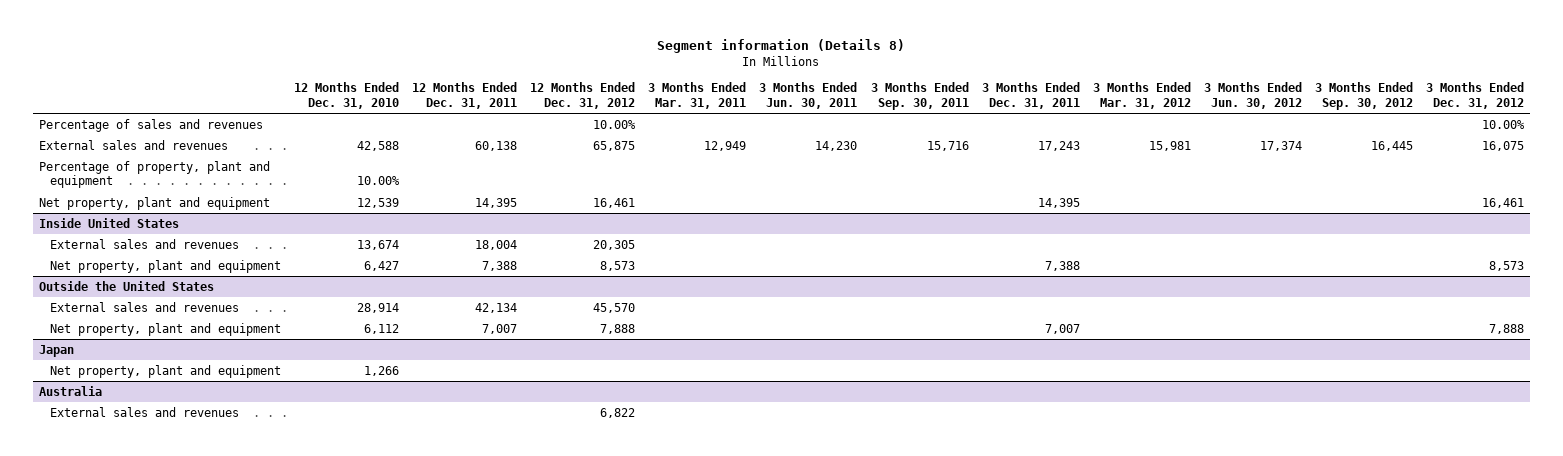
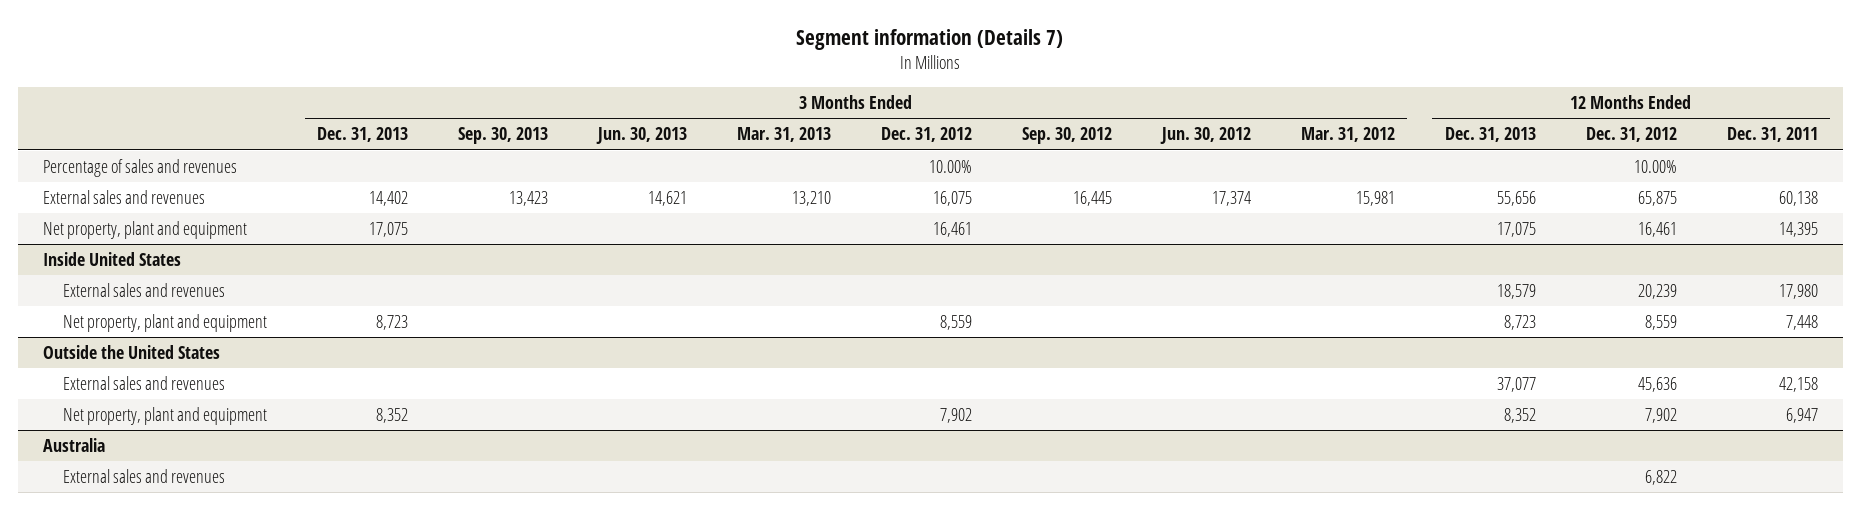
[657,39,906,54] Segment information (Details 8) -> [796,29,1064,51] Segment information (Details 7)
[294,82,400,109] 12 Months Ended Dec. 31, 2010 -> none
[648,82,747,109] 3 Months Ended Mar. 31, 2011 -> none
[759,82,858,109] 3 Months Ended Jun. 30, 2011 -> none
[870,82,969,110] 3 Months Ended Sep. 30, 2011 -> none
[981,82,1080,109] 3 Months Ended Dec. 31, 2011 -> none
none -> [317,127,409,143] Dec. 31, 2013
none -> [458,127,549,145] Sep. 30, 2013
none -> [596,127,688,145] Jun. 30, 2013
none -> [737,127,832,143] Mar. 31, 2013
none -> [1444,127,1536,143] Dec. 31, 2013
[39,160,271,189] Percentage of property, plant and equipment -> none
[475,239,518,250] 18,004 -> [1778,283,1818,299] 17,980
[593,239,636,250] 20,305 -> [1637,283,1677,299] 20,239
[482,260,518,271] 7,388 -> [1785,314,1818,330] 7,448
[600,260,636,271] 8,573 -> [1644,314,1677,330] 8,559
[1488,260,1524,271] 8,573 -> [939,314,972,330] 8,559
[39,344,75,357] Japan -> none
[50,364,282,378] Net property, plant and equipment -> none
[475,302,518,313] 42,134 -> [1778,376,1818,392] 42,158
[593,302,636,313] 45,570 -> [1637,376,1677,392] 45,636
[482,323,518,334] 7,007 -> [1785,407,1818,423] 6,947
[600,323,636,334] 7,888 -> [1644,407,1677,423] 7,902
[1488,323,1524,334] 7,888 -> [939,407,972,423] 7,902

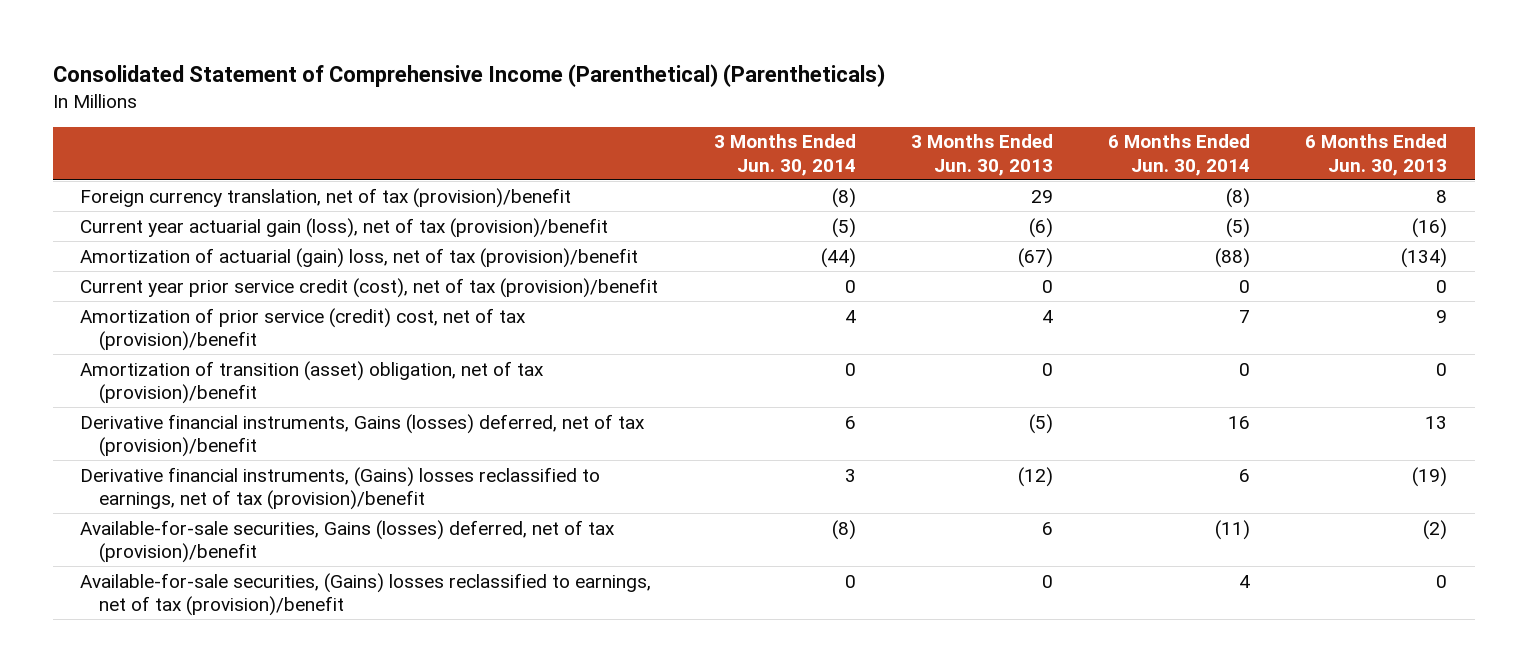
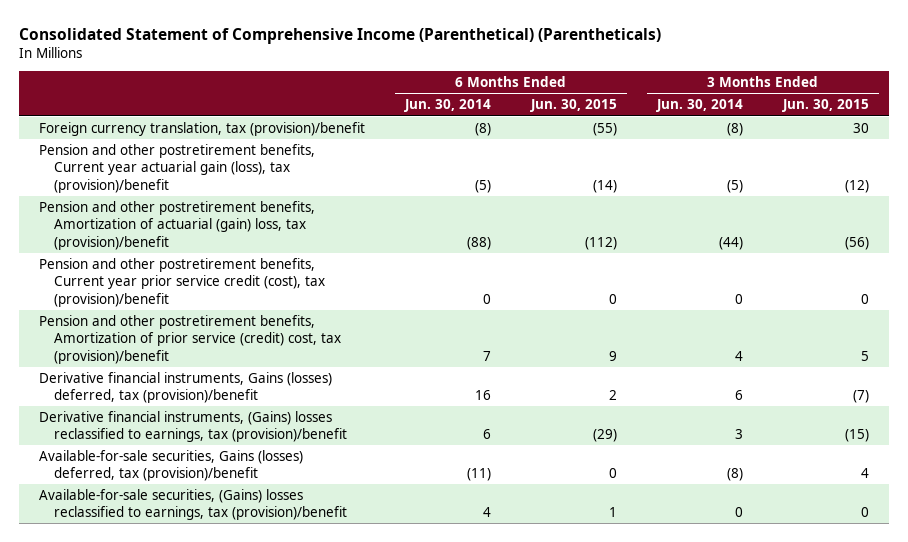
[910,134,1053,176] 3 Months Ended Jun. 30, 2013 -> none
[1305,134,1448,176] 6 Months Ended Jun. 30, 2013 -> none
none -> [530,99,618,113] Jun. 30, 2015
none -> [782,99,870,113] Jun. 30, 2015
[80,360,545,404] Amortization of transition (asset) obligation, net of tax (provision)/benefit -> none
[80,187,572,208] Foreign currency translation, net of tax (provision)/benefit -> [38,121,365,136] Foreign currency translation, tax (provision)/benefit
[80,217,609,238] Current year actuarial gain (loss), net of tax (provision)/benefit -> [38,143,315,193] Pension and other postretirement benefits, Current year actuarial gain (loss), tax (provision)/benefit
[80,247,639,268] Amortization of actuarial (gain) loss, net of tax (provision)/benefit -> [38,200,315,250] Pension and other postretirement benefits, Amortization of actuarial (gain) loss, tax (provision)/benefit
[80,277,659,298] Current year prior service credit (cost), net of tax (provision)/benefit -> [38,257,325,307] Pension and other postretirement benefits, Current year prior service credit (cost), tax (provision)/benefit
[80,307,527,351] Amortization of prior service (credit) cost, net of tax (provision)/benefit -> [38,314,341,364] Pension and other postretirement benefits, Amortization of prior service (credit) cost, tax (provision)/benefit
[80,413,646,457] Derivative financial instruments, Gains (losses) deferred, net of tax (provision)/benefit -> [38,371,332,404] Derivative financial instruments, Gains (losses) deferred, tax (provision)/benefit
[80,466,601,510] Derivative financial instruments, (Gains) losses reclassified to earnings, net of tax (provision)/benefit -> [38,410,347,443] Derivative financial instruments, (Gains) losses reclassified to earnings, tax (provision)/benefit
[80,519,616,563] Available-for-sale securities, Gains (losses) deferred, net of tax (provision)/benefit -> [38,449,303,482] Available-for-sale securities, Gains (losses) deferred, tax (provision)/benefit
[80,572,652,616] Available-for-sale securities, (Gains) losses reclassified to earnings, net of tax (provision)/benefit -> [38,488,347,521] Available-for-sale securities, (Gains) losses reclassified to earnings, tax (provision)/benefit

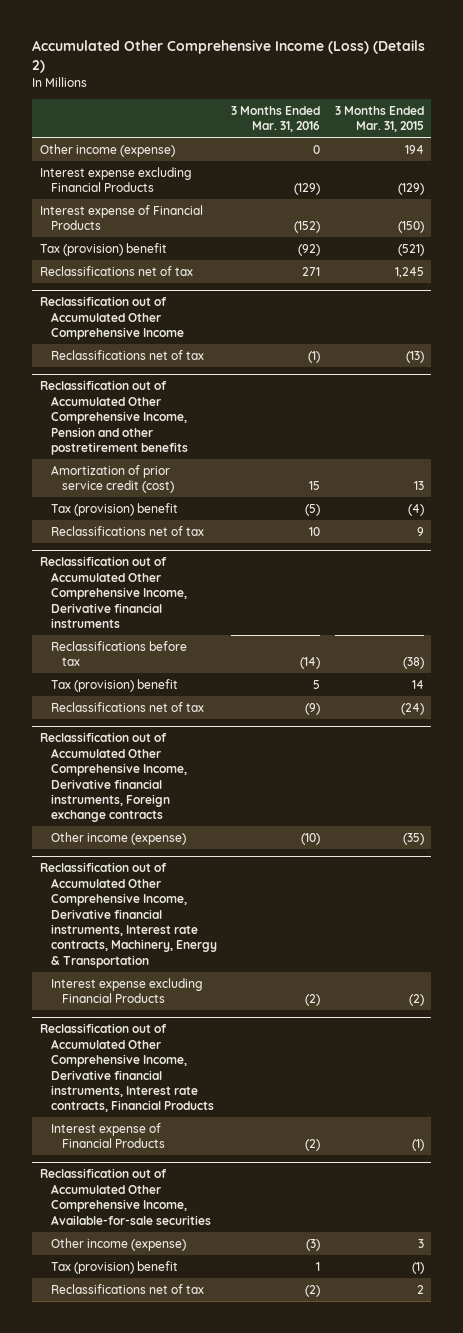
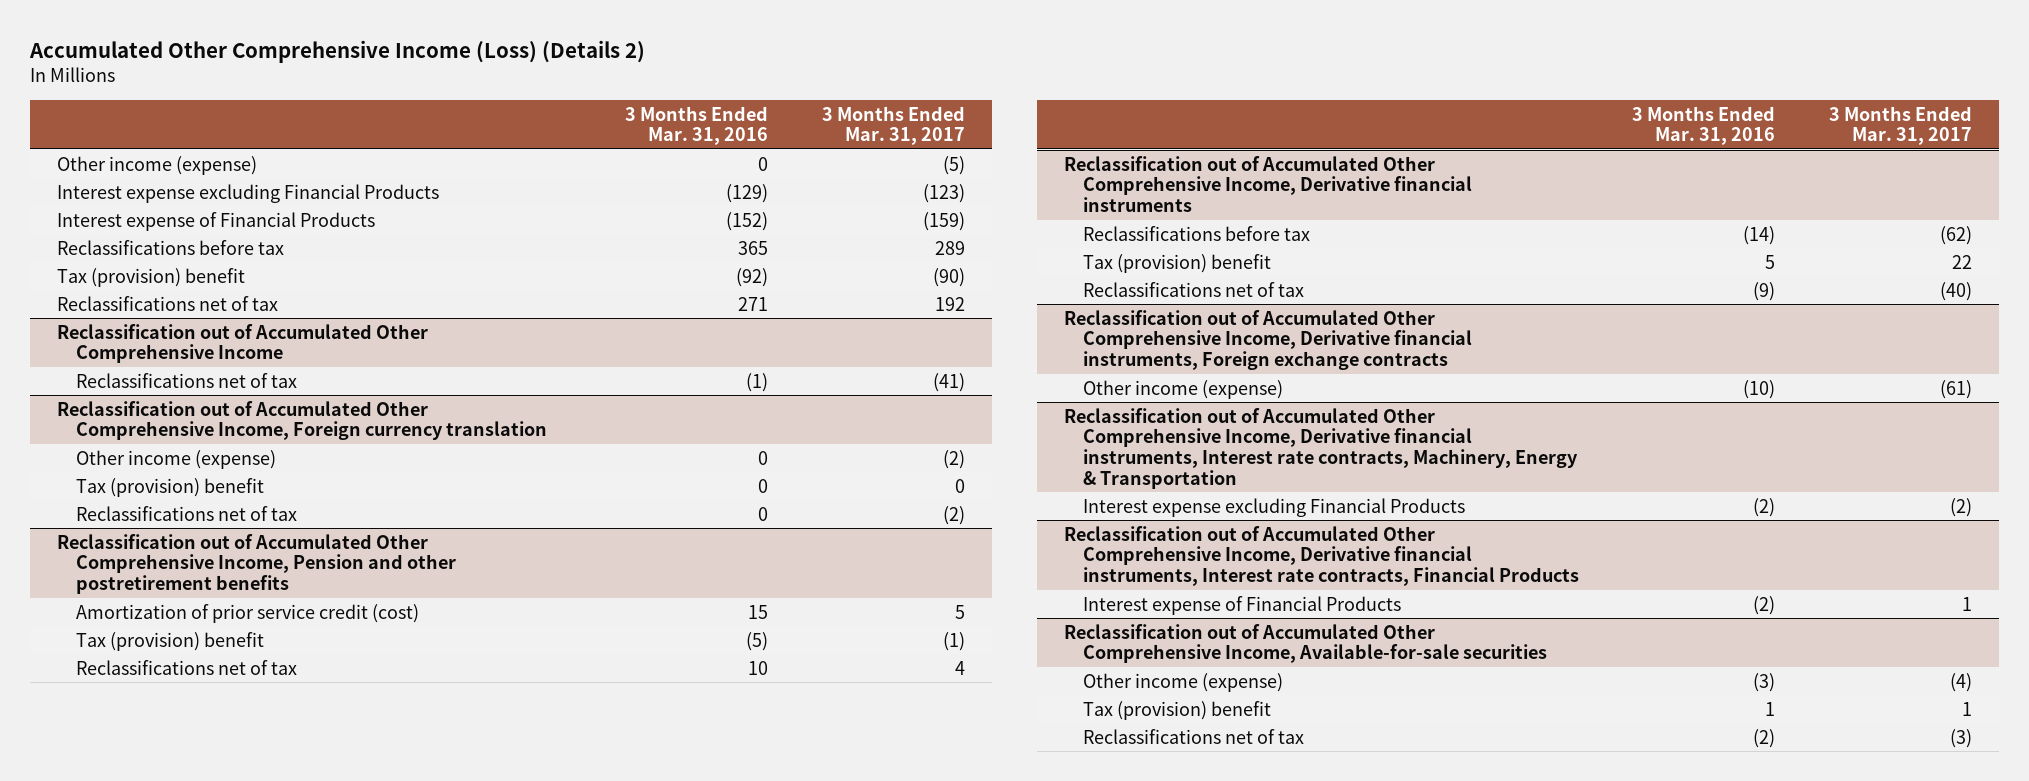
[334,105,424,133] 3 Months Ended Mar. 31, 2015 -> none
none -> [822,105,966,146] 3 Months Ended Mar. 31, 2017
none -> [56,239,284,255] Reclassifications before tax
none -> [56,400,547,441] Reclassification out of Accumulated Other Comprehensive Income, Foreign currency translation
none -> [75,449,276,469] Other income (expense)
none -> [75,477,264,497] Tax (provision) benefit
none -> [75,505,297,521] Reclassifications net of tax

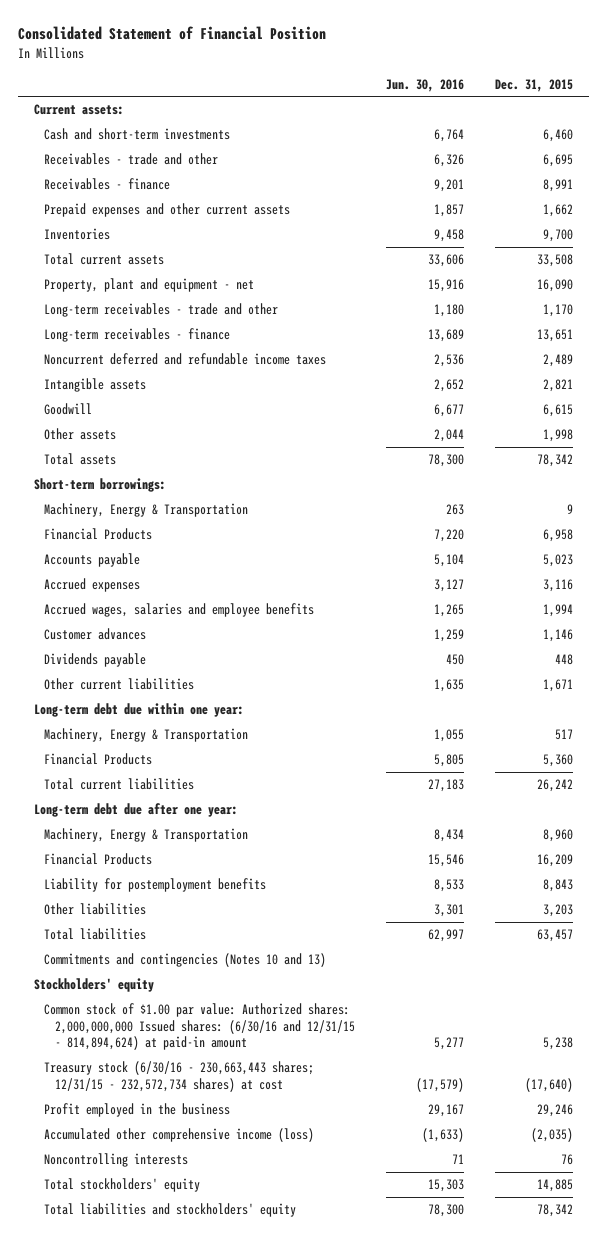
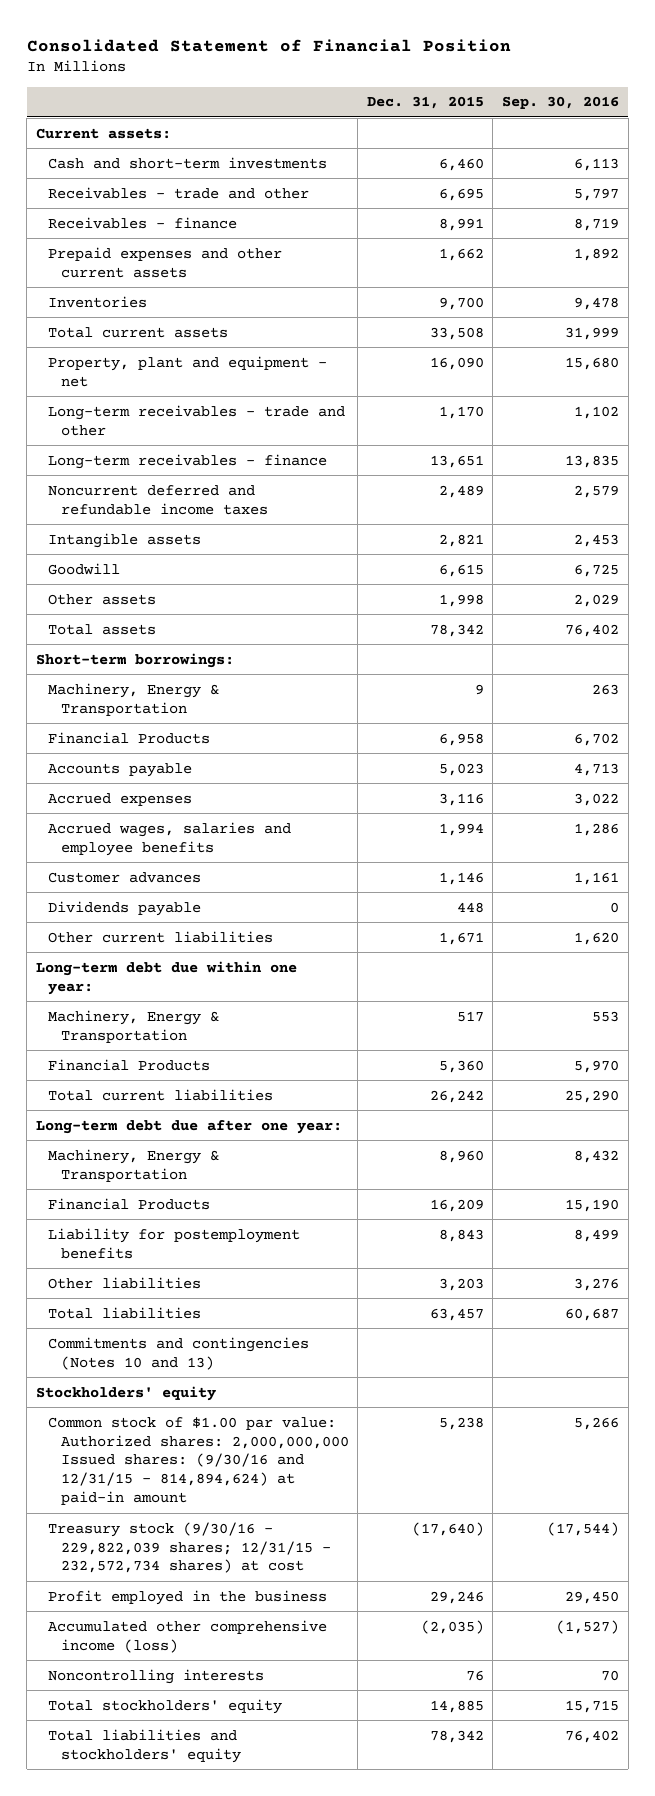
[386,78,465,92] Jun. 30, 2016 -> none
none -> [501,96,619,110] Sep. 30, 2016
[44,1003,356,1051] Common stock of $1.00 par value: Authorized shares: 2,000,000,000 Issued shares: (6/30/16 and 12/31/15 - 814,894,624) at paid-in amount -> [48,1416,349,1506] Common stock of $1.00 par value: Authorized shares: 2,000,000,000 Issued shares: (9/30/16 and 12/31/15 - 814,894,624) at paid-in amount
[44,1061,315,1092] Treasury stock (6/30/16 - 230,663,443 shares; 12/31/15 - 232,572,734 shares) at cost -> [48,1521,331,1574] Treasury stock (9/30/16 - 229,822,039 shares; 12/31/15 - 232,572,734 shares) at cost

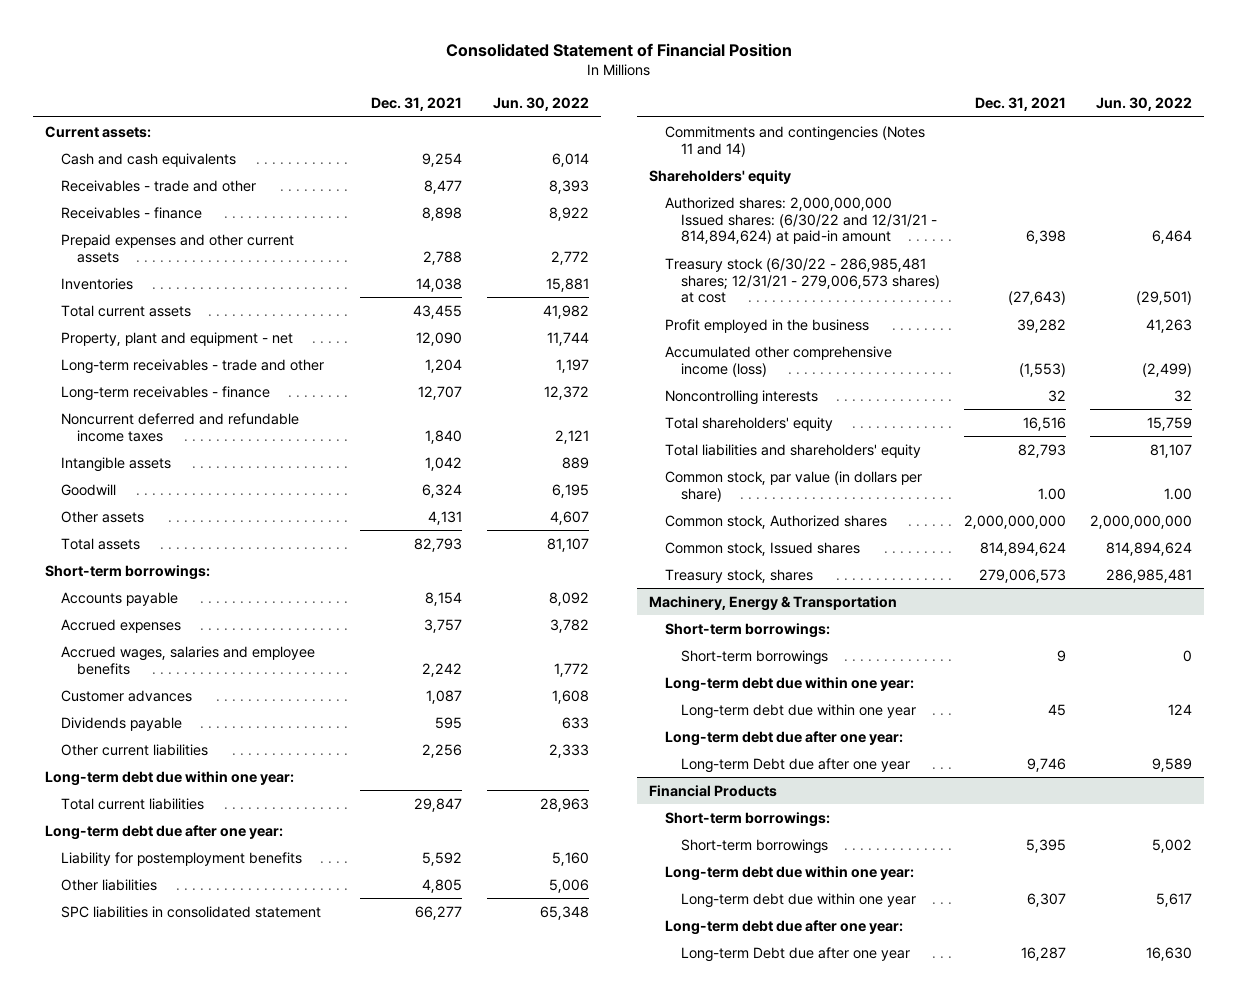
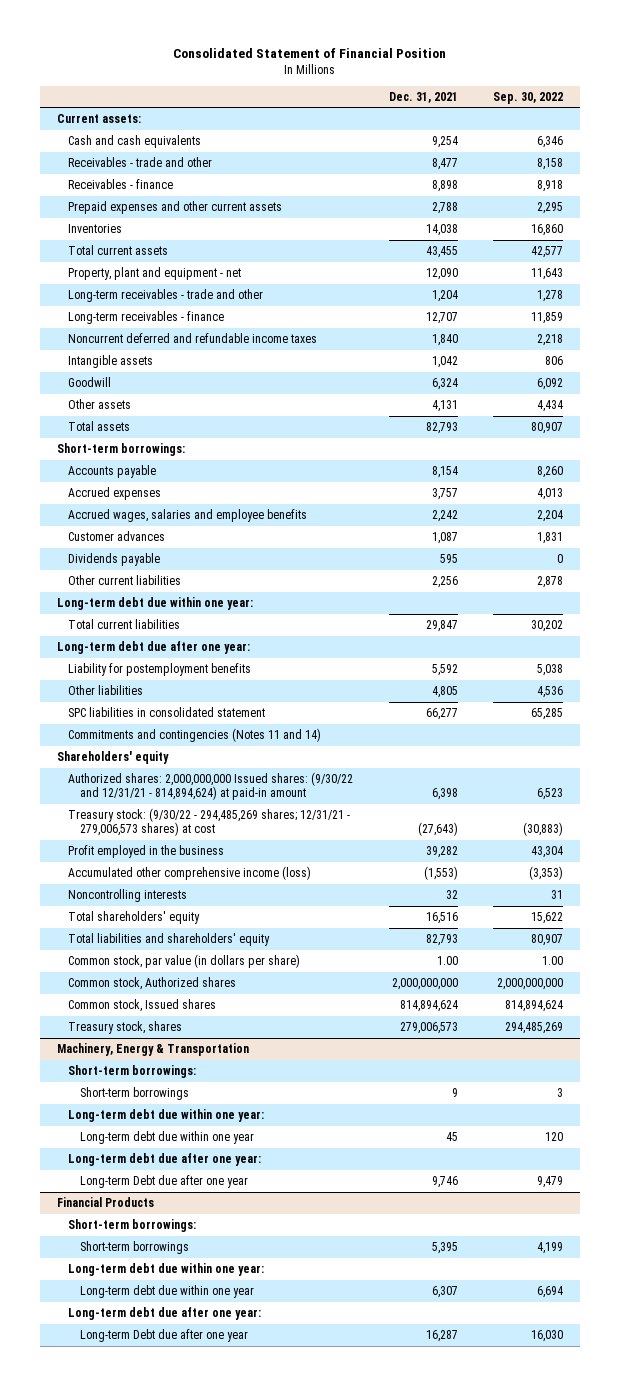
[492,97,589,112] Jun. 30, 2022 -> none
none -> [492,91,563,104] Sep. 30, 2022
[664,196,937,245] Authorized shares: 2,000,000,000 Issued shares: (6/30/22 and 12/31/21 - 814,894,624) at paid-in amount -> [68,772,354,801] Authorized shares: 2,000,000,000 Issued shares: (9/30/22 and 12/31/21 - 814,894,624) at paid-in amount
[664,257,940,304] Treasury stock (6/30/22 - 286,985,481 shares; 12/31/21 - 279,006,573 shares) at cost -> [68,808,351,837] Treasury stock: (9/30/22 - 294,485,269 shares; 12/31/21 - 279,006,573 shares) at cost

